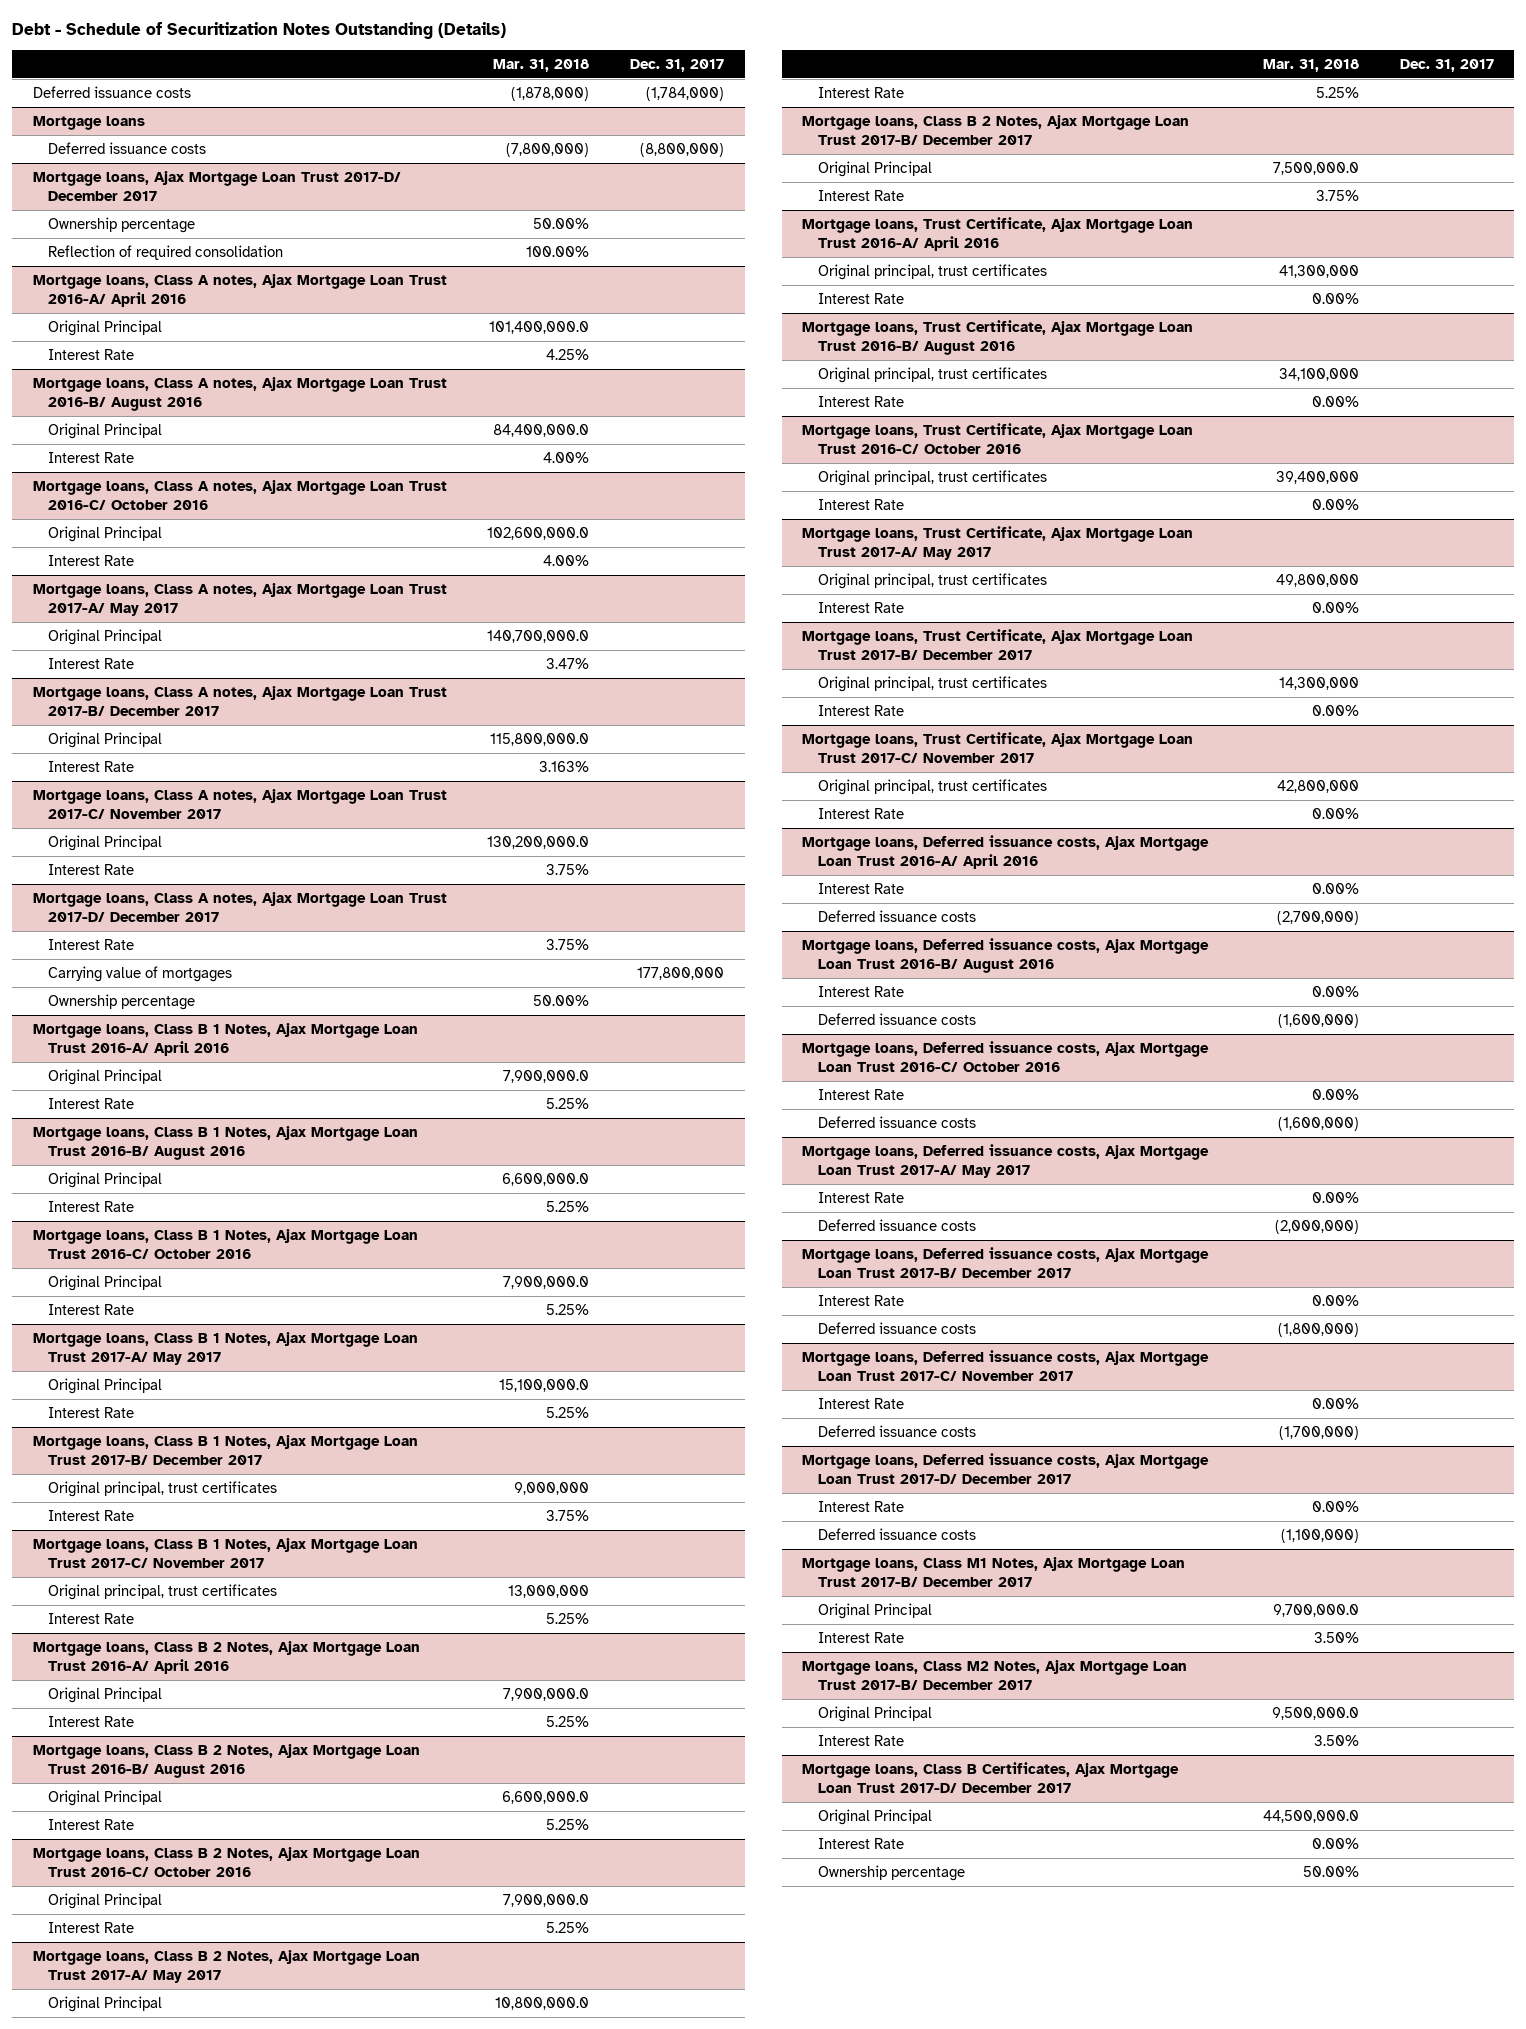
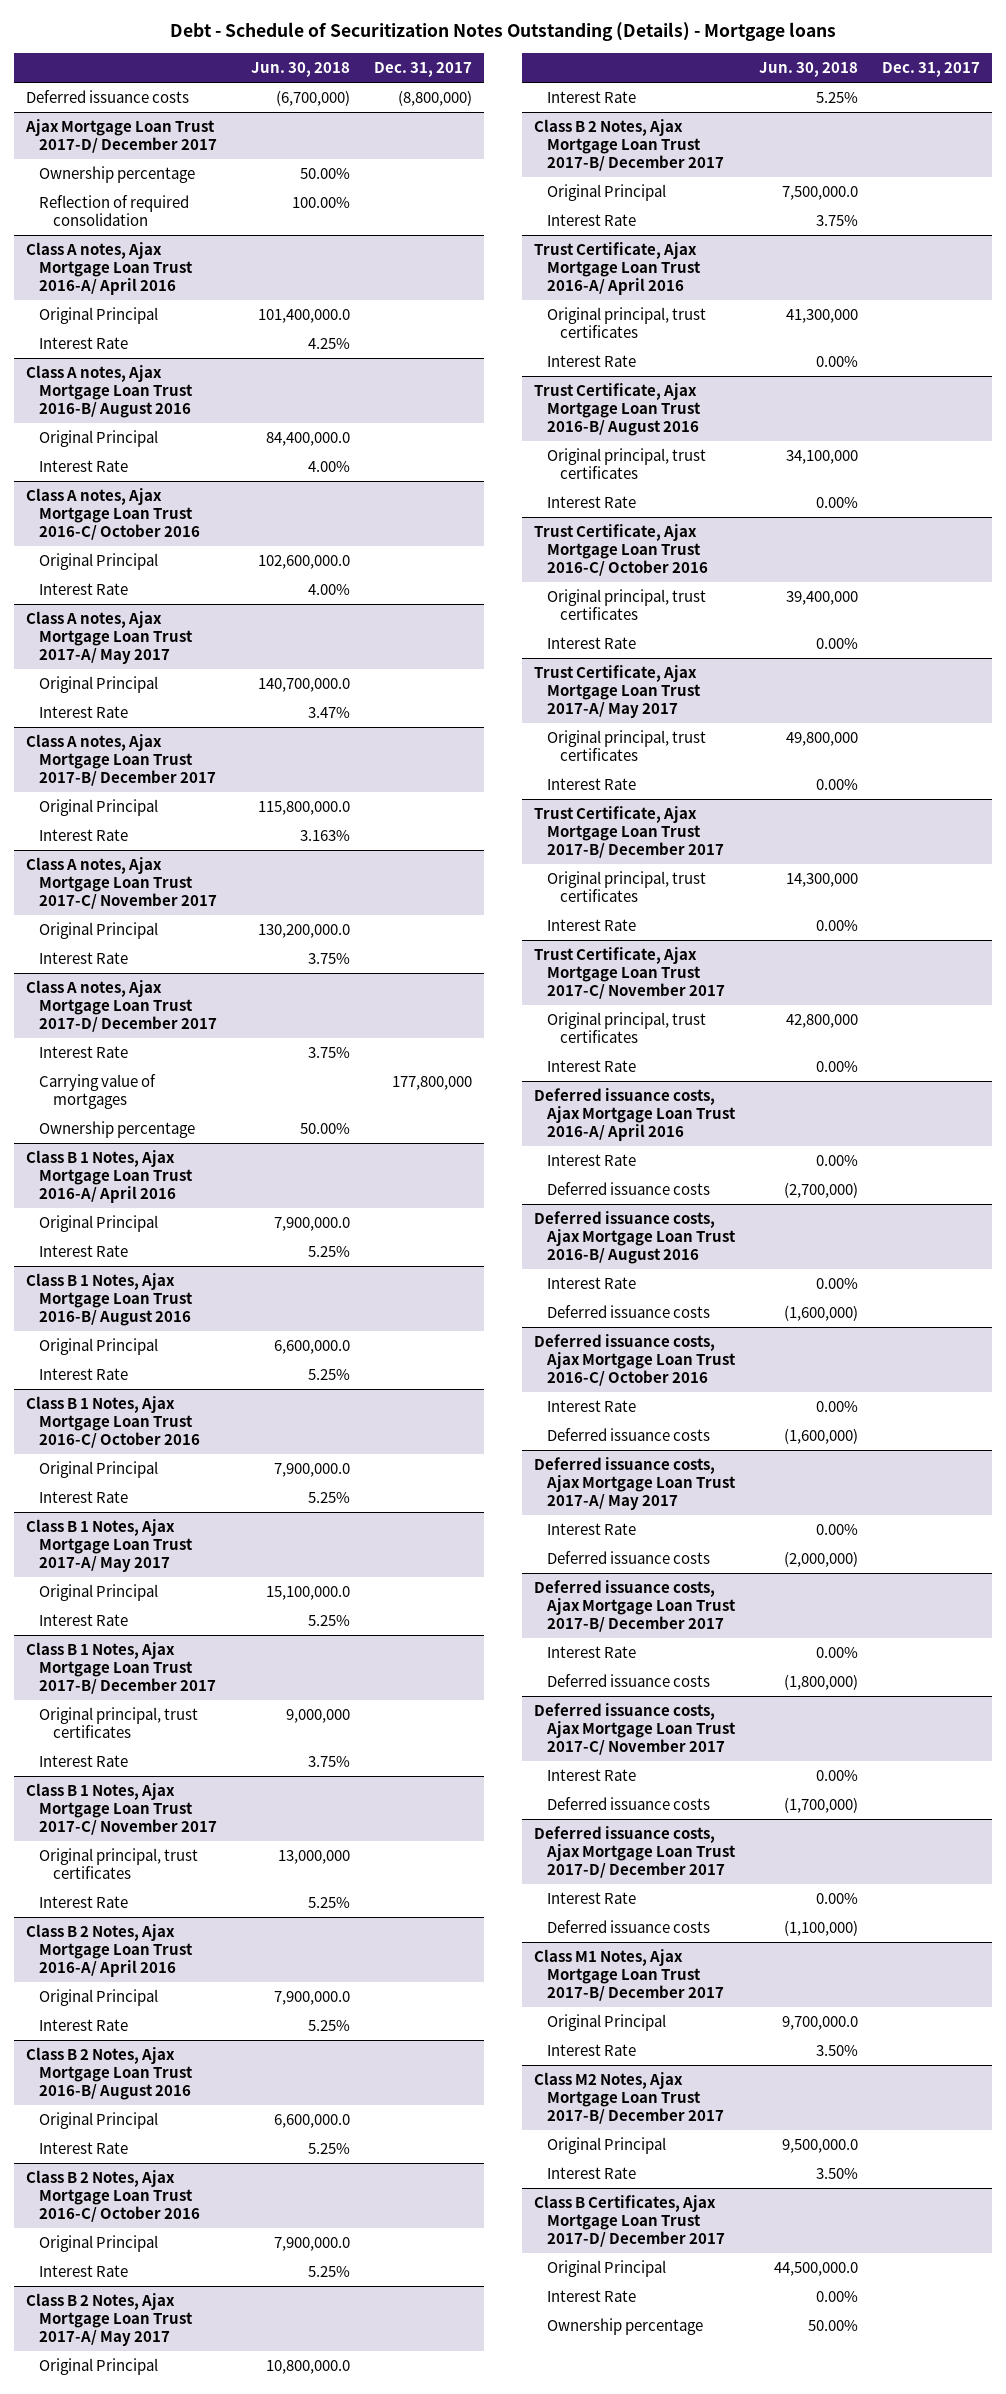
[12,22,507,40] Debt - Schedule of Securitization Notes Outstanding (Details) -> [169,22,836,42] Debt - Schedule of Securitization Notes Outstanding (Details) - Mortgage loans
[493,58,590,72] Mar. 31, 2018 -> none
none -> [251,61,351,77] Jun. 30, 2018
[48,141,207,154] Deferred issuance costs -> none
[32,170,401,201] Mortgage loans, Ajax Mortgage Loan Trust 2017-D/ December 2017 -> none
[48,216,196,233] Ownership percentage -> none
[48,244,284,260] Reflection of required consolidation -> none
[646,86,725,101] (1,784,000) -> [398,90,473,107] (8,800,000)
[32,115,145,130] Mortgage loans -> [25,119,218,153] Ajax Mortgage Loan Trust 2017-D/ December 2017
none -> [39,166,196,184] Ownership percentage
none -> [39,195,190,226] Reflection of required consolidation
[32,273,447,307] Mortgage loans, Class A notes, Ajax Mortgage Loan Trust 2016-A/ April 2016 -> [26,242,194,295] Class A notes, Ajax Mortgage Loan Trust 2016-A/ April 2016
[32,376,447,411] Mortgage loans, Class A notes, Ajax Mortgage Loan Trust 2016-B/ August 2016 -> [26,365,194,418] Class A notes, Ajax Mortgage Loan Trust 2016-B/ August 2016
[32,479,447,510] Mortgage loans, Class A notes, Ajax Mortgage Loan Trust 2016-C/ October 2016 -> [26,488,201,540] Class A notes, Ajax Mortgage Loan Trust 2016-C/ October 2016
[32,582,447,616] Mortgage loans, Class A notes, Ajax Mortgage Loan Trust 2017-A/ May 2017 -> [26,611,194,664] Class A notes, Ajax Mortgage Loan Trust 2017-A/ May 2017
[32,685,447,716] Mortgage loans, Class A notes, Ajax Mortgage Loan Trust 2017-B/ December 2017 -> [26,734,217,786] Class A notes, Ajax Mortgage Loan Trust 2017-B/ December 2017
[32,788,447,819] Mortgage loans, Class A notes, Ajax Mortgage Loan Trust 2017-C/ November 2017 -> [26,857,218,909] Class A notes, Ajax Mortgage Loan Trust 2017-C/ November 2017
[32,891,447,922] Mortgage loans, Class A notes, Ajax Mortgage Loan Trust 2017-D/ December 2017 -> [26,980,218,1032] Class A notes, Ajax Mortgage Loan Trust 2017-D/ December 2017
[32,1022,418,1056] Mortgage loans, Class B 1 Notes, Ajax Mortgage Loan Trust 2016-A/ April 2016 -> [26,1150,194,1203] Class B 1 Notes, Ajax Mortgage Loan Trust 2016-A/ April 2016
[32,1125,418,1160] Mortgage loans, Class B 1 Notes, Ajax Mortgage Loan Trust 2016-B/ August 2016 -> [26,1273,194,1326] Class B 1 Notes, Ajax Mortgage Loan Trust 2016-B/ August 2016
[32,1228,418,1259] Mortgage loans, Class B 1 Notes, Ajax Mortgage Loan Trust 2016-C/ October 2016 -> [26,1396,201,1448] Class B 1 Notes, Ajax Mortgage Loan Trust 2016-C/ October 2016
[32,1331,418,1365] Mortgage loans, Class B 1 Notes, Ajax Mortgage Loan Trust 2017-A/ May 2017 -> [26,1519,194,1572] Class B 1 Notes, Ajax Mortgage Loan Trust 2017-A/ May 2017
[32,1434,418,1465] Mortgage loans, Class B 1 Notes, Ajax Mortgage Loan Trust 2017-B/ December 2017 -> [26,1642,217,1694] Class B 1 Notes, Ajax Mortgage Loan Trust 2017-B/ December 2017
[32,1537,418,1568] Mortgage loans, Class B 1 Notes, Ajax Mortgage Loan Trust 2017-C/ November 2017 -> [26,1783,218,1835] Class B 1 Notes, Ajax Mortgage Loan Trust 2017-C/ November 2017
[32,1640,420,1674] Mortgage loans, Class B 2 Notes, Ajax Mortgage Loan Trust 2016-A/ April 2016 -> [26,1924,194,1977] Class B 2 Notes, Ajax Mortgage Loan Trust 2016-A/ April 2016
[32,1743,420,1778] Mortgage loans, Class B 2 Notes, Ajax Mortgage Loan Trust 2016-B/ August 2016 -> [26,2047,194,2100] Class B 2 Notes, Ajax Mortgage Loan Trust 2016-B/ August 2016
[32,1846,420,1877] Mortgage loans, Class B 2 Notes, Ajax Mortgage Loan Trust 2016-C/ October 2016 -> [26,2170,201,2222] Class B 2 Notes, Ajax Mortgage Loan Trust 2016-C/ October 2016
[32,1949,420,1983] Mortgage loans, Class B 2 Notes, Ajax Mortgage Loan Trust 2017-A/ May 2017 -> [26,2293,194,2346] Class B 2 Notes, Ajax Mortgage Loan Trust 2017-A/ May 2017
[802,114,1190,145] Mortgage loans, Class B 2 Notes, Ajax Mortgage Loan Trust 2017-B/ December 2017 -> [533,119,724,171] Class B 2 Notes, Ajax Mortgage Loan Trust 2017-B/ December 2017
[802,216,1194,251] Mortgage loans, Trust Certificate, Ajax Mortgage Loan Trust 2016-A/ April 2016 -> [533,242,701,295] Trust Certificate, Ajax Mortgage Loan Trust 2016-A/ April 2016
[802,319,1194,355] Mortgage loans, Trust Certificate, Ajax Mortgage Loan Trust 2016-B/ August 2016 -> [533,383,701,436] Trust Certificate, Ajax Mortgage Loan Trust 2016-B/ August 2016
[802,422,1194,454] Mortgage loans, Trust Certificate, Ajax Mortgage Loan Trust 2016-C/ October 2016 -> [533,524,708,576] Trust Certificate, Ajax Mortgage Loan Trust 2016-C/ October 2016
[802,525,1194,560] Mortgage loans, Trust Certificate, Ajax Mortgage Loan Trust 2017-A/ May 2017 -> [533,665,701,718] Trust Certificate, Ajax Mortgage Loan Trust 2017-A/ May 2017
[802,628,1194,660] Mortgage loans, Trust Certificate, Ajax Mortgage Loan Trust 2017-B/ December 2017 -> [533,806,724,858] Trust Certificate, Ajax Mortgage Loan Trust 2017-B/ December 2017
[802,731,1194,763] Mortgage loans, Trust Certificate, Ajax Mortgage Loan Trust 2017-C/ November 2017 -> [533,947,725,999] Trust Certificate, Ajax Mortgage Loan Trust 2017-C/ November 2017
[802,834,1210,869] Mortgage loans, Deferred issuance costs, Ajax Mortgage Loan Trust 2016-A/ April 2016 -> [533,1088,736,1141] Deferred issuance costs, Ajax Mortgage Loan Trust 2016-A/ April 2016
[802,937,1210,973] Mortgage loans, Deferred issuance costs, Ajax Mortgage Loan Trust 2016-B/ August 2016 -> [533,1211,736,1264] Deferred issuance costs, Ajax Mortgage Loan Trust 2016-B/ August 2016
[802,1040,1210,1072] Mortgage loans, Deferred issuance costs, Ajax Mortgage Loan Trust 2016-C/ October 2016 -> [533,1334,736,1386] Deferred issuance costs, Ajax Mortgage Loan Trust 2016-C/ October 2016
[802,1143,1210,1178] Mortgage loans, Deferred issuance costs, Ajax Mortgage Loan Trust 2017-A/ May 2017 -> [533,1457,736,1510] Deferred issuance costs, Ajax Mortgage Loan Trust 2017-A/ May 2017
[802,1246,1210,1278] Mortgage loans, Deferred issuance costs, Ajax Mortgage Loan Trust 2017-B/ December 2017 -> [533,1580,736,1632] Deferred issuance costs, Ajax Mortgage Loan Trust 2017-B/ December 2017
[802,1349,1210,1381] Mortgage loans, Deferred issuance costs, Ajax Mortgage Loan Trust 2017-C/ November 2017 -> [533,1703,736,1755] Deferred issuance costs, Ajax Mortgage Loan Trust 2017-C/ November 2017
[802,1452,1210,1484] Mortgage loans, Deferred issuance costs, Ajax Mortgage Loan Trust 2017-D/ December 2017 -> [533,1826,736,1878] Deferred issuance costs, Ajax Mortgage Loan Trust 2017-D/ December 2017
[802,1556,1186,1587] Mortgage loans, Class M1 Notes, Ajax Mortgage Loan Trust 2017-B/ December 2017 -> [533,1949,724,2001] Class M1 Notes, Ajax Mortgage Loan Trust 2017-B/ December 2017
[802,1659,1188,1690] Mortgage loans, Class M2 Notes, Ajax Mortgage Loan Trust 2017-B/ December 2017 -> [533,2072,724,2124] Class M2 Notes, Ajax Mortgage Loan Trust 2017-B/ December 2017
[802,1761,1180,1793] Mortgage loans, Class B Certificates, Ajax Mortgage Loan Trust 2017-D/ December 2017 -> [533,2195,725,2247] Class B Certificates, Ajax Mortgage Loan Trust 2017-D/ December 2017

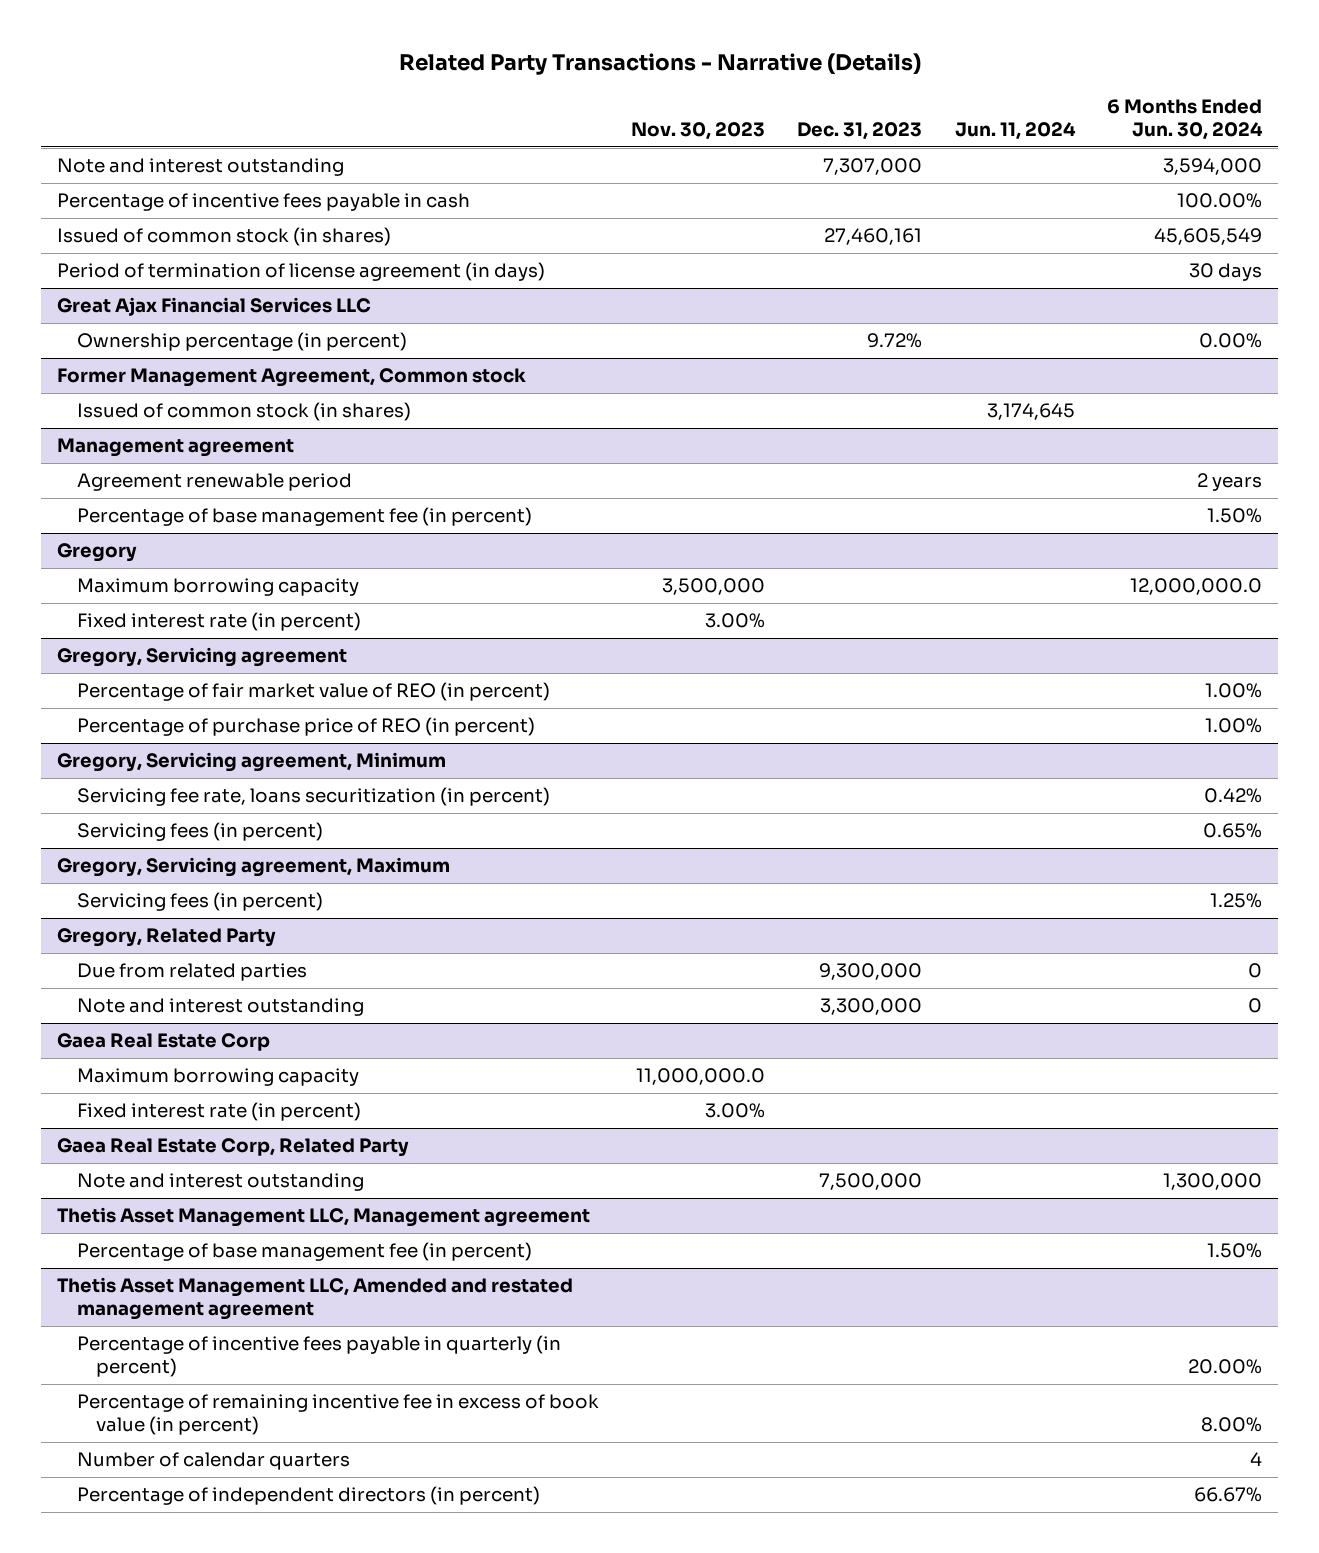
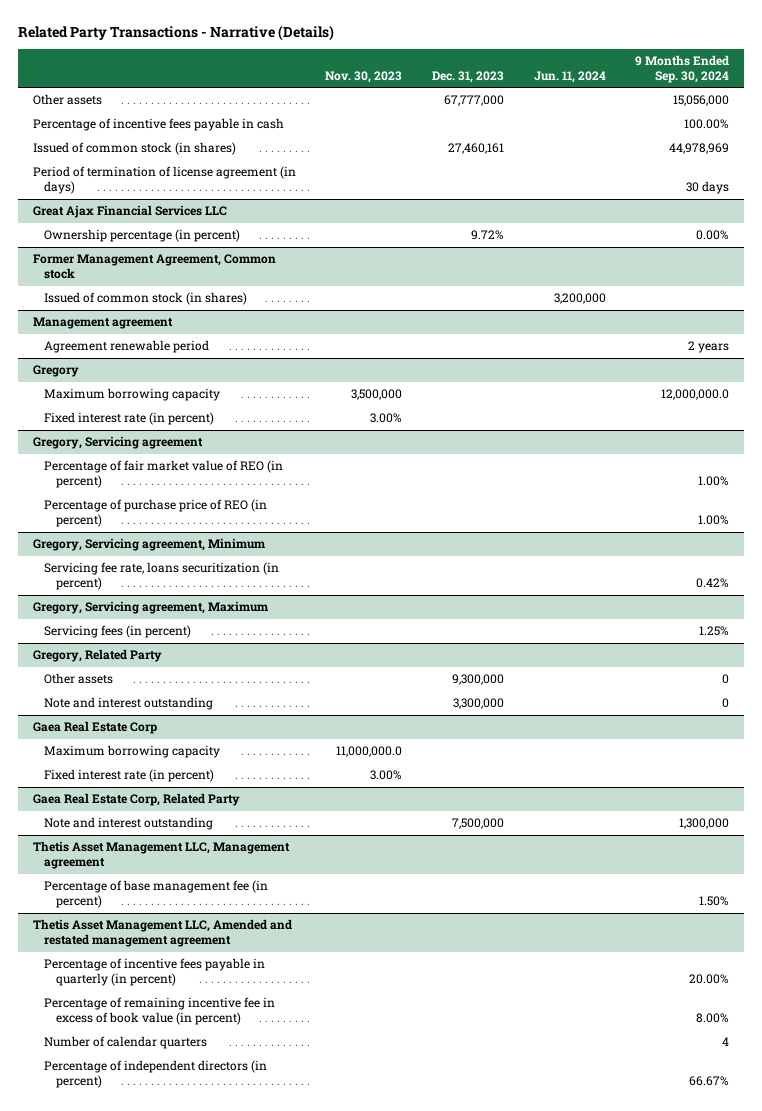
[1107,98,1264,141] 6 Months Ended Jun. 30, 2024 -> none
none -> [635,55,730,83] 9 Months Ended Sep. 30, 2024
[57,158,345,177] Note and interest outstanding -> none
none -> [32,94,102,106] Other assets
[986,403,1075,421] 3,174,645 -> [553,293,606,305] 3,200,000
[76,507,532,527] Percentage of base management fee (in percent) -> none
[76,822,323,842] Servicing fees (in percent) -> none
[76,963,307,982] Due from related parties -> [44,673,114,685] Other assets

